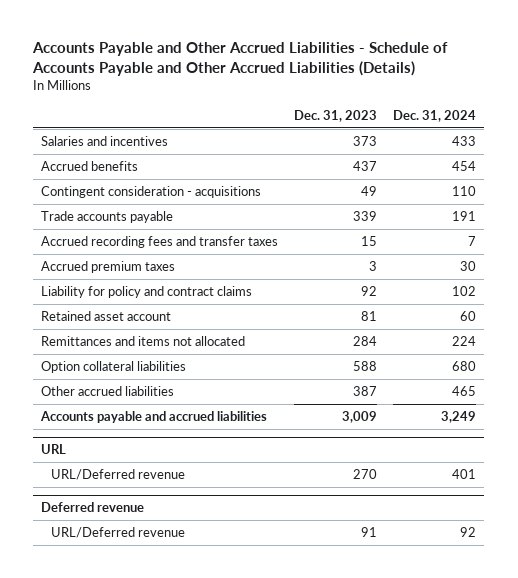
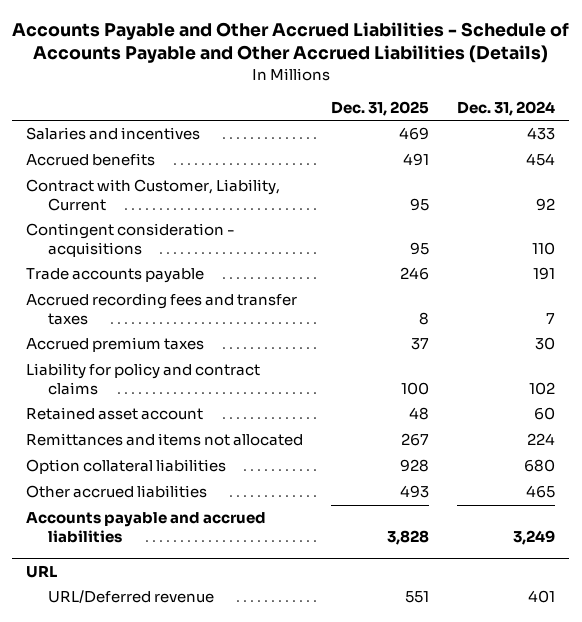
[294,109,378,122] Dec. 31, 2023 -> none
none -> [331,100,430,116] Dec. 31, 2025
none -> [26,179,281,212] Contract with Customer, Liability, Current
[41,502,145,513] Deferred revenue -> none
[50,527,185,539] URL/Deferred revenue -> none

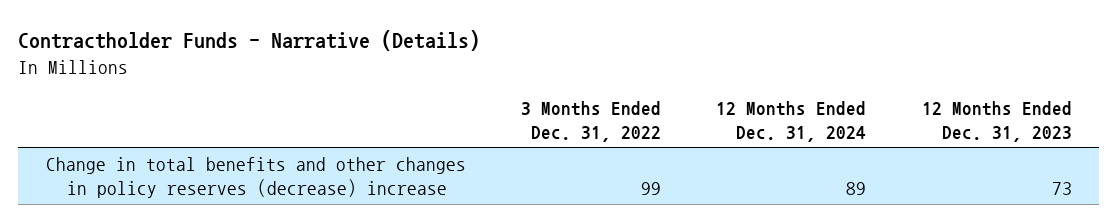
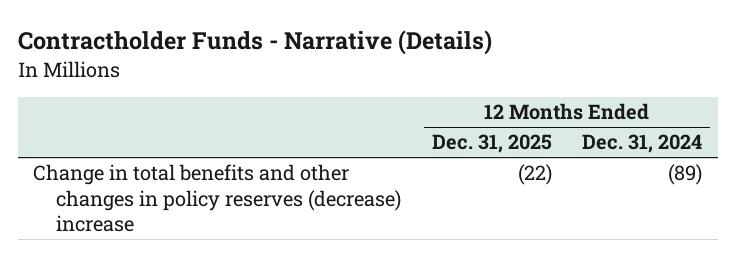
[520,100,661,142] 3 Months Ended Dec. 31, 2022 -> none
[921,100,1072,142] 12 Months Ended Dec. 31, 2023 -> none
none -> [431,134,552,154] Dec. 31, 2025
[846,182,867,196] 89 -> [668,164,703,186] (89)

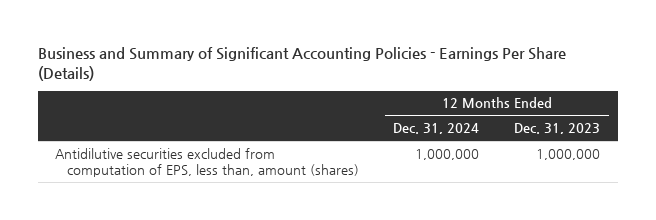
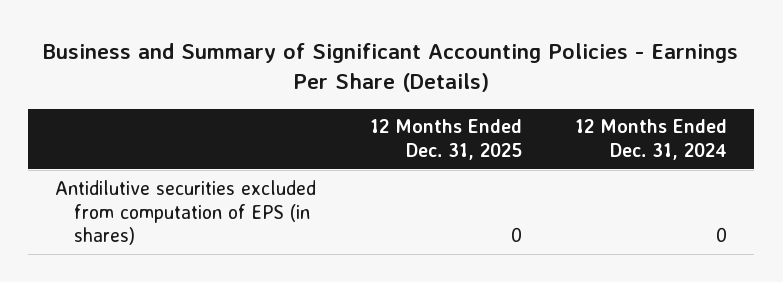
[514,123,601,135] Dec. 31, 2023 -> none
none -> [369,119,522,161] 12 Months Ended Dec. 31, 2025
[55,147,359,177] Antidilutive securities excluded from computation of EPS, less than, amount (shares) -> [55,179,317,246] Antidilutive securities excluded from computation of EPS (in shares)
[415,148,480,160] 1,000,000 -> [716,227,728,243] 0

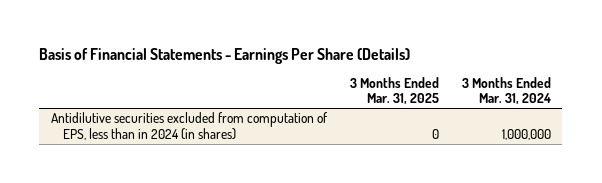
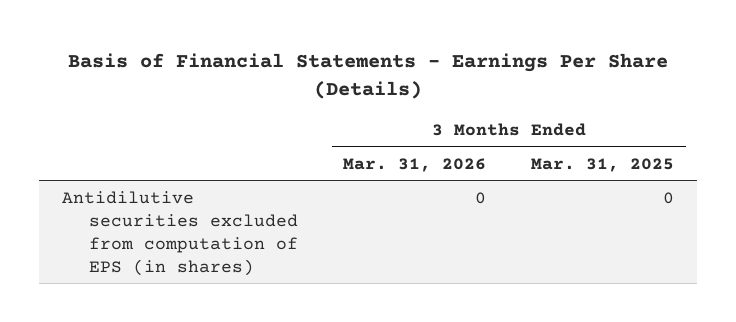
[461,76,551,106] 3 Months Ended Mar. 31, 2024 -> none
none -> [343,157,487,172] Mar. 31, 2026
[50,112,328,141] Antidilutive securities excluded from computation of EPS, less than in 2024 (in shares) -> [61,190,299,276] Antidilutive securities excluded from computation of EPS (in shares)

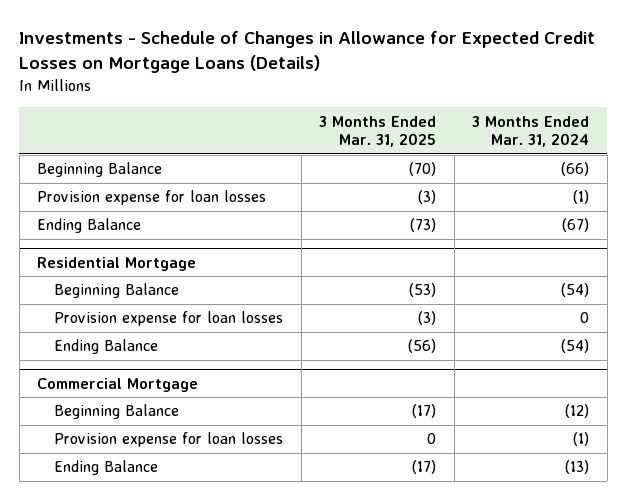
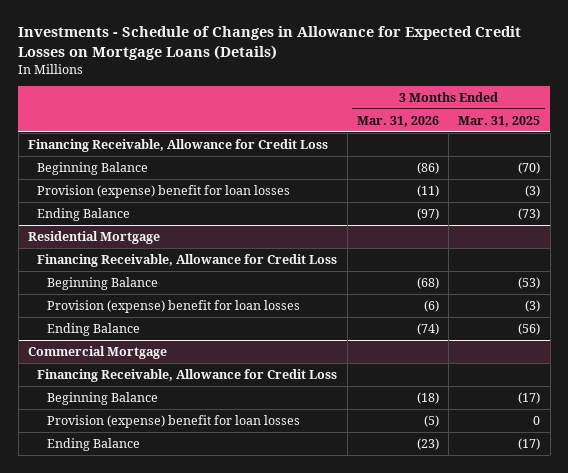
[472,115,590,148] 3 Months Ended Mar. 31, 2024 -> none
none -> [356,115,439,127] Mar. 31, 2026
none -> [27,138,328,152] Financing Receivable, Allowance for Credit Loss
[37,190,267,206] Provision expense for loan losses -> [37,184,291,198] Provision (expense) benefit for loan losses
none -> [37,253,338,267] Financing Receivable, Allowance for Credit Loss
[54,311,284,327] Provision expense for loan losses -> [46,299,300,313] Provision (expense) benefit for loan losses
none -> [37,368,338,382] Financing Receivable, Allowance for Credit Loss
[54,432,284,448] Provision expense for loan losses -> [46,414,300,428] Provision (expense) benefit for loan losses

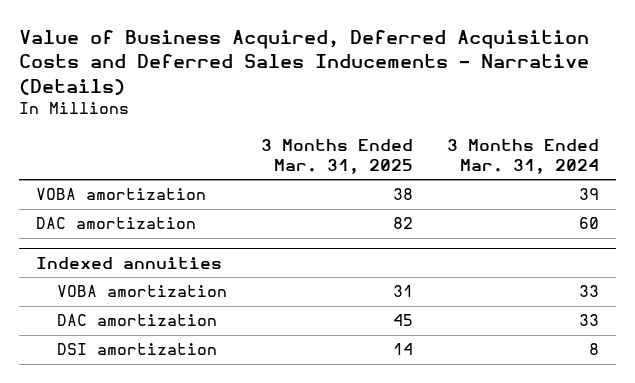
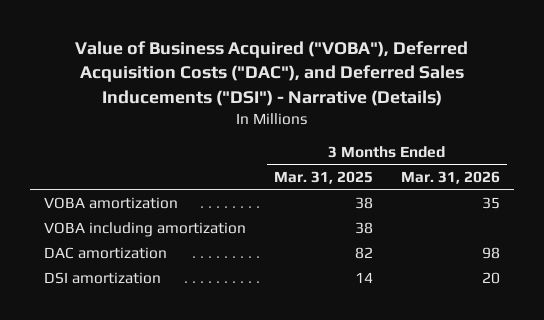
[19,29,590,95] Value of Business Acquired, Deferred Acquisition Costs and Deferred Sales Inducements - Narrative (Details) -> [74,41,468,106] Value of Business Acquired ("VOBA"), Deferred Acquisition Costs ("DAC"), and Deferred Sales Inducements ("DSI") - Narrative (Details)
[447,138,600,174] 3 Months Ended Mar. 31, 2024 -> none
none -> [400,170,500,184] Mar. 31, 2026
none -> [43,221,246,237] VOBA including amortization
[36,256,223,269] Indexed annuities -> none
[57,285,228,298] VOBA amortization -> none
[57,314,218,327] DAC amortization -> none

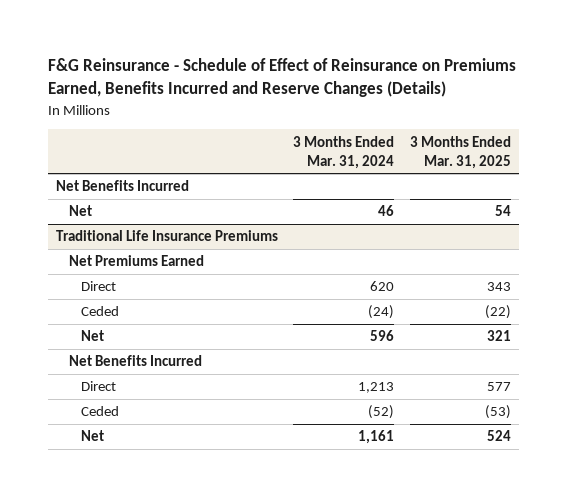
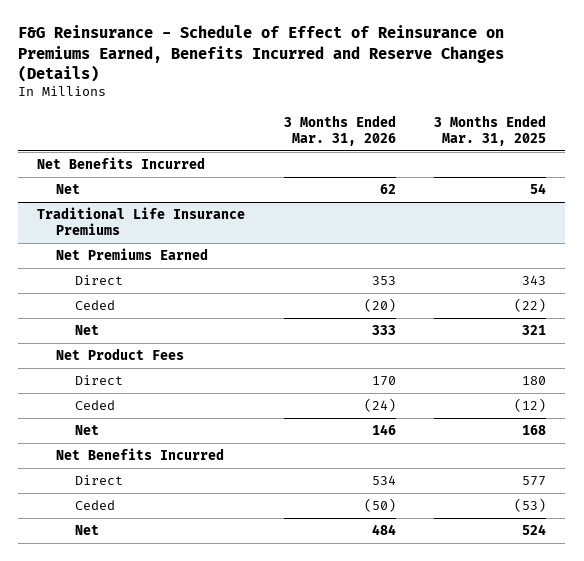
[293,135,395,169] 3 Months Ended Mar. 31, 2024 -> none
none -> [283,114,396,146] 3 Months Ended Mar. 31, 2026
none -> [56,348,185,361] Net Product Fees
none -> [75,375,124,386] Direct
none -> [75,400,116,411] Ceded
none -> [75,425,100,436] Net

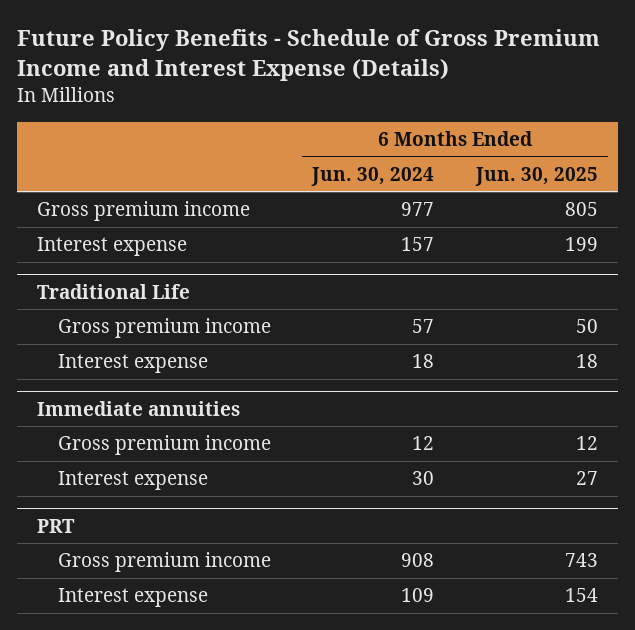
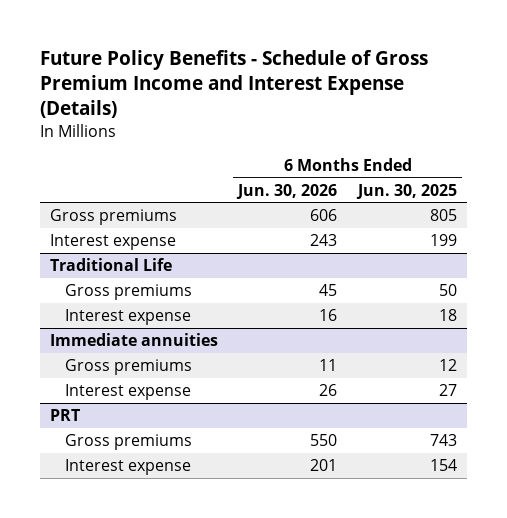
[311,166,435,186] Jun. 30, 2024 -> none
none -> [236,183,338,199] Jun. 30, 2026
[37,201,251,222] Gross premium income -> [49,209,177,226] Gross premiums
[58,318,272,339] Gross premium income -> [65,284,193,301] Gross premiums
[58,435,272,456] Gross premium income -> [65,359,193,376] Gross premiums
[58,552,272,573] Gross premium income -> [65,434,193,451] Gross premiums

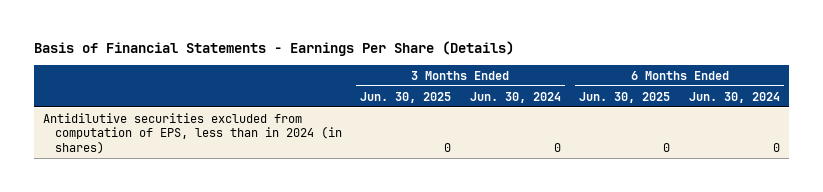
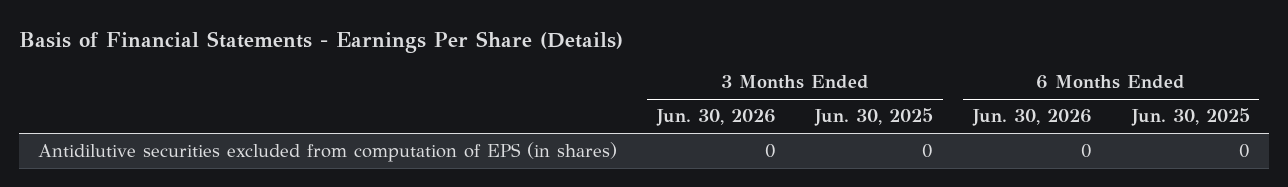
[469,91,561,103] Jun. 30, 2024 -> none
[688,91,780,103] Jun. 30, 2024 -> none
none -> [655,109,776,127] Jun. 30, 2026
none -> [971,109,1092,127] Jun. 30, 2026
[43,112,342,154] Antidilutive securities excluded from computation of EPS, less than in 2024 (in shares) -> [38,142,618,163] Antidilutive securities excluded from computation of EPS (in shares)

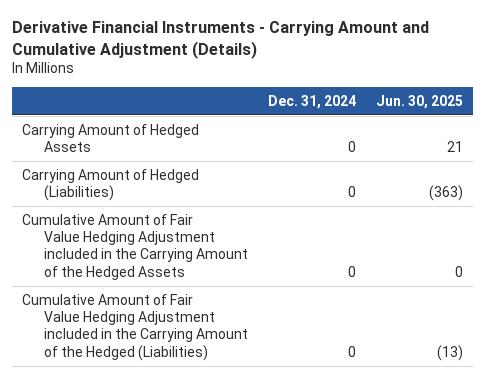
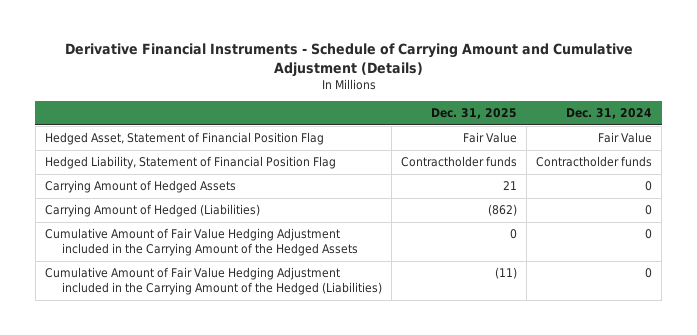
[11,21,429,59] Derivative Financial Instruments - Carrying Amount and Cumulative Adjustment (Details) -> [64,43,633,77] Derivative Financial Instruments - Schedule of Carrying Amount and Cumulative Adjustment (Details)
[375,94,463,109] Jun. 30, 2025 -> none
none -> [430,108,517,120] Dec. 31, 2025
none -> [45,132,325,146] Hedged Asset, Statement of Financial Position Flag
none -> [45,156,337,170] Hedged Liability, Statement of Financial Position Flag

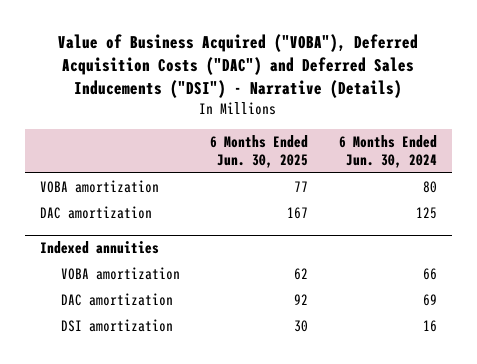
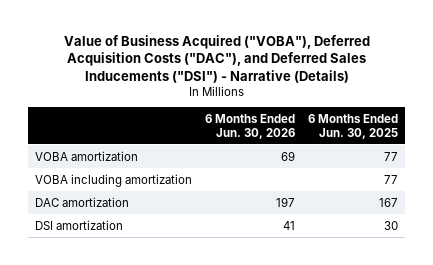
[58,34,419,99] Value of Business Acquired ("VOBA"), Deferred Acquisition Costs ("DAC") and Deferred Sales Inducements ("DSI") - Narrative (Details) -> [63,34,370,83] Value of Business Acquired ("VOBA"), Deferred Acquisition Costs ("DAC"), and Deferred Sales Inducements ("DSI") - Narrative (Details)
[338,134,437,168] 6 Months Ended Jun. 30, 2024 -> none
none -> [205,113,296,139] 6 Months Ended Jun. 30, 2026
none -> [34,173,192,187] VOBA including amortization
[40,240,160,254] Indexed annuities -> none
[61,266,181,280] VOBA amortization -> none
[61,292,174,306] DAC amortization -> none

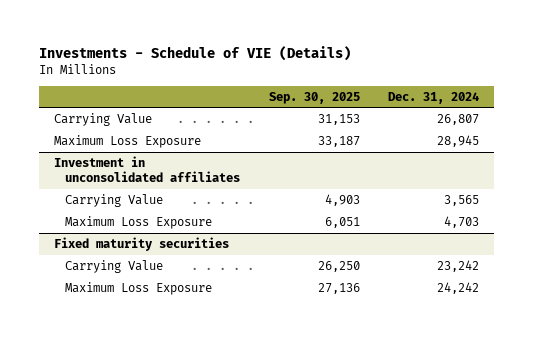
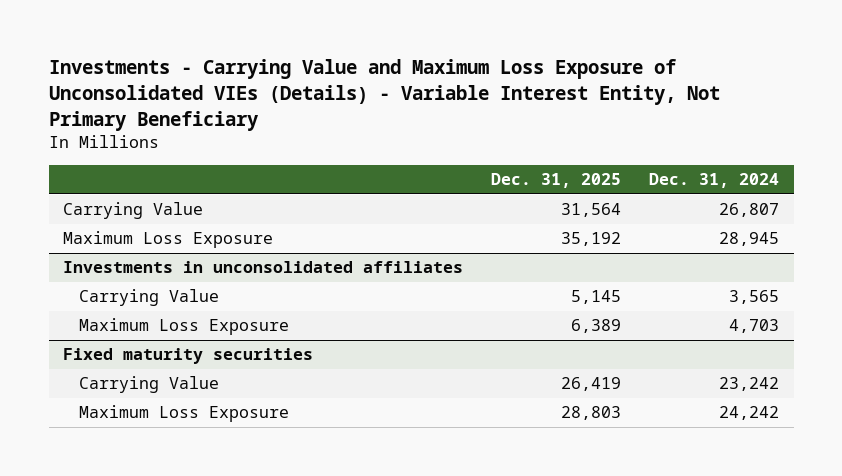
[39,45,352,61] Investments - Schedule of VIE (Details) -> [48,59,720,132] Investments - Carrying Value and Maximum Loss Exposure of Unconsolidated VIEs (Details) - Variable Interest Entity, Not Primary Beneficiary
[268,91,360,104] Sep. 30, 2025 -> none
none -> [491,173,622,189] Dec. 31, 2025
[53,155,240,183] Investment in unconsolidated affiliates -> [62,261,463,274] Investments in unconsolidated affiliates

